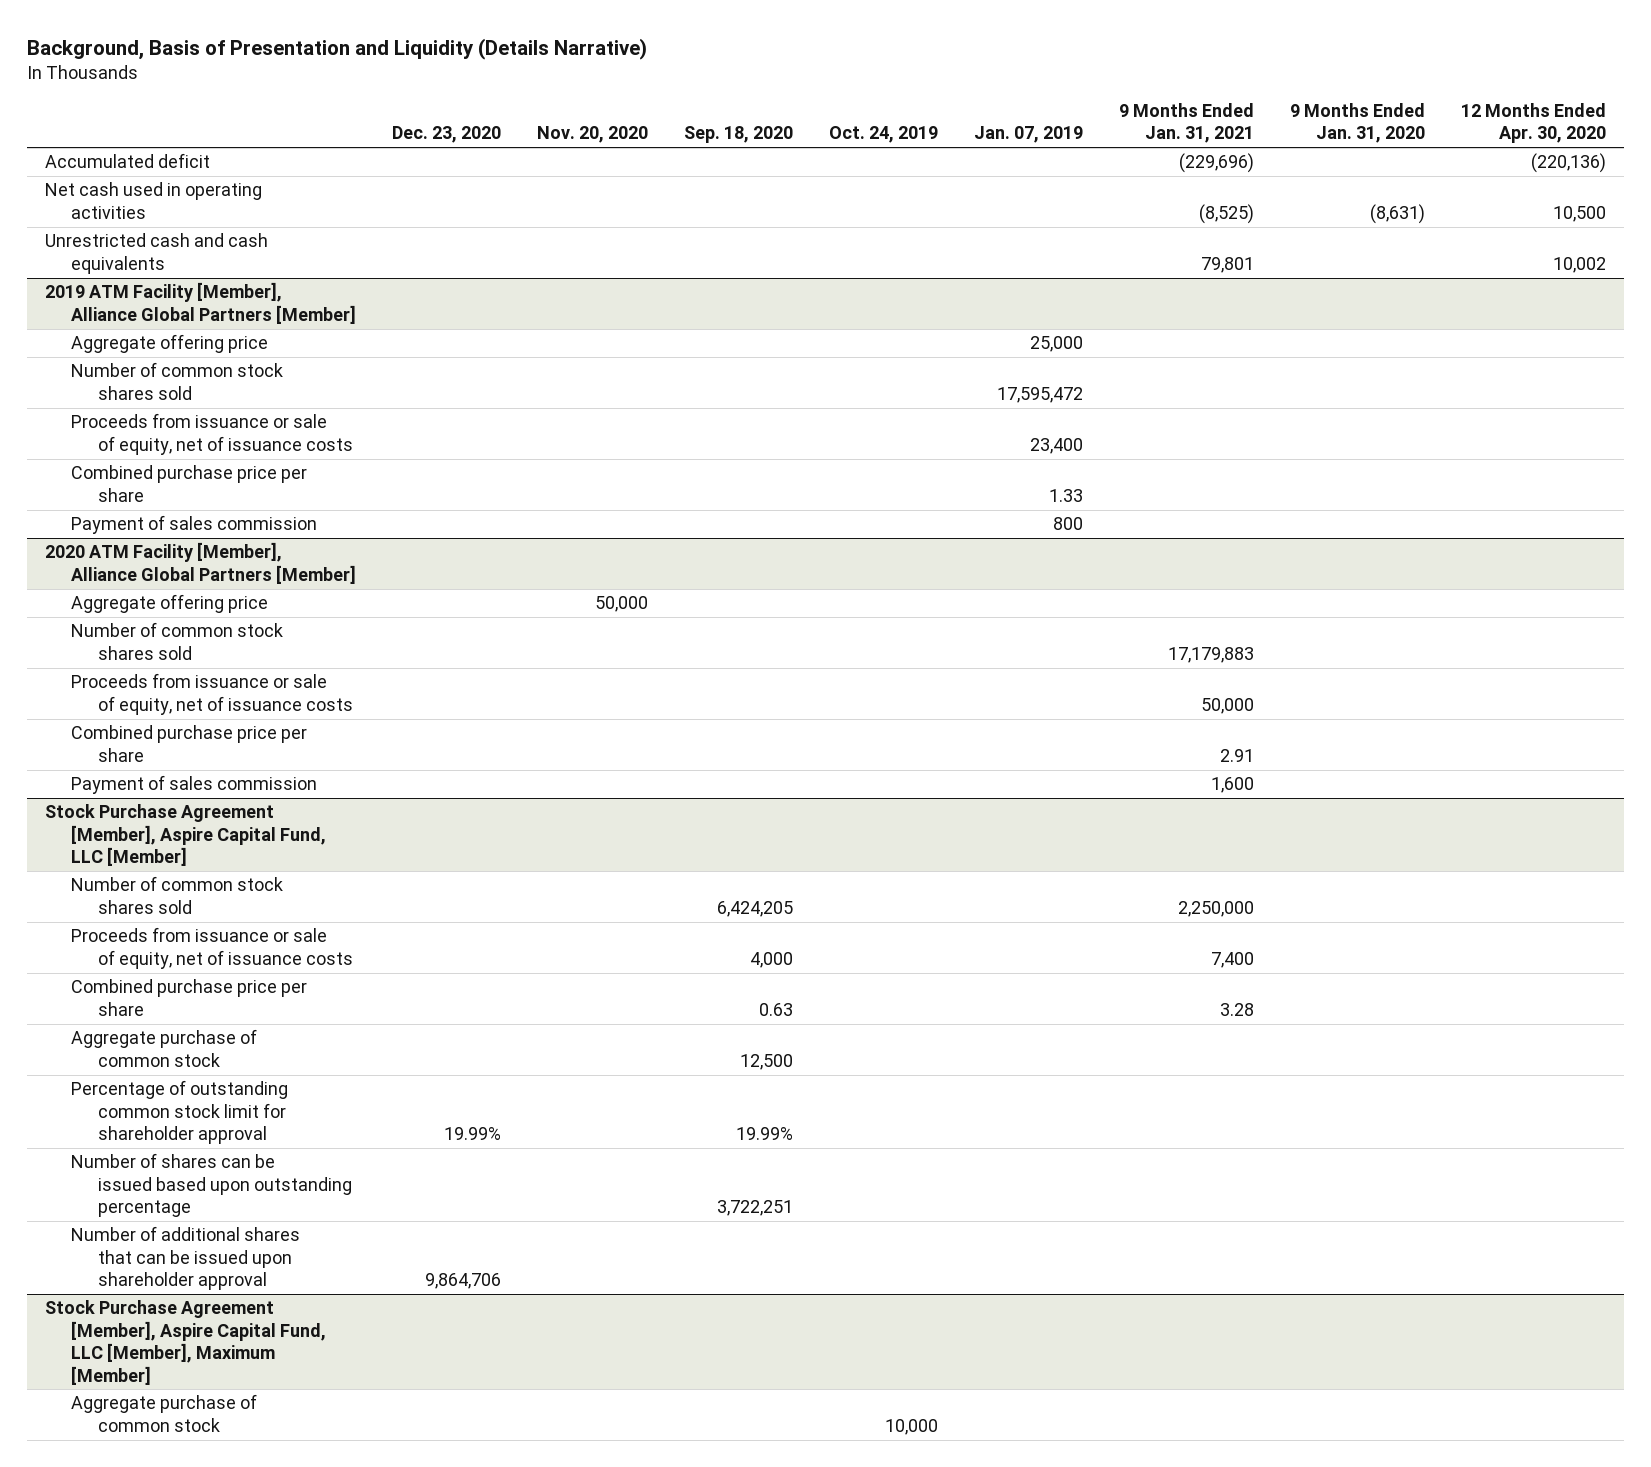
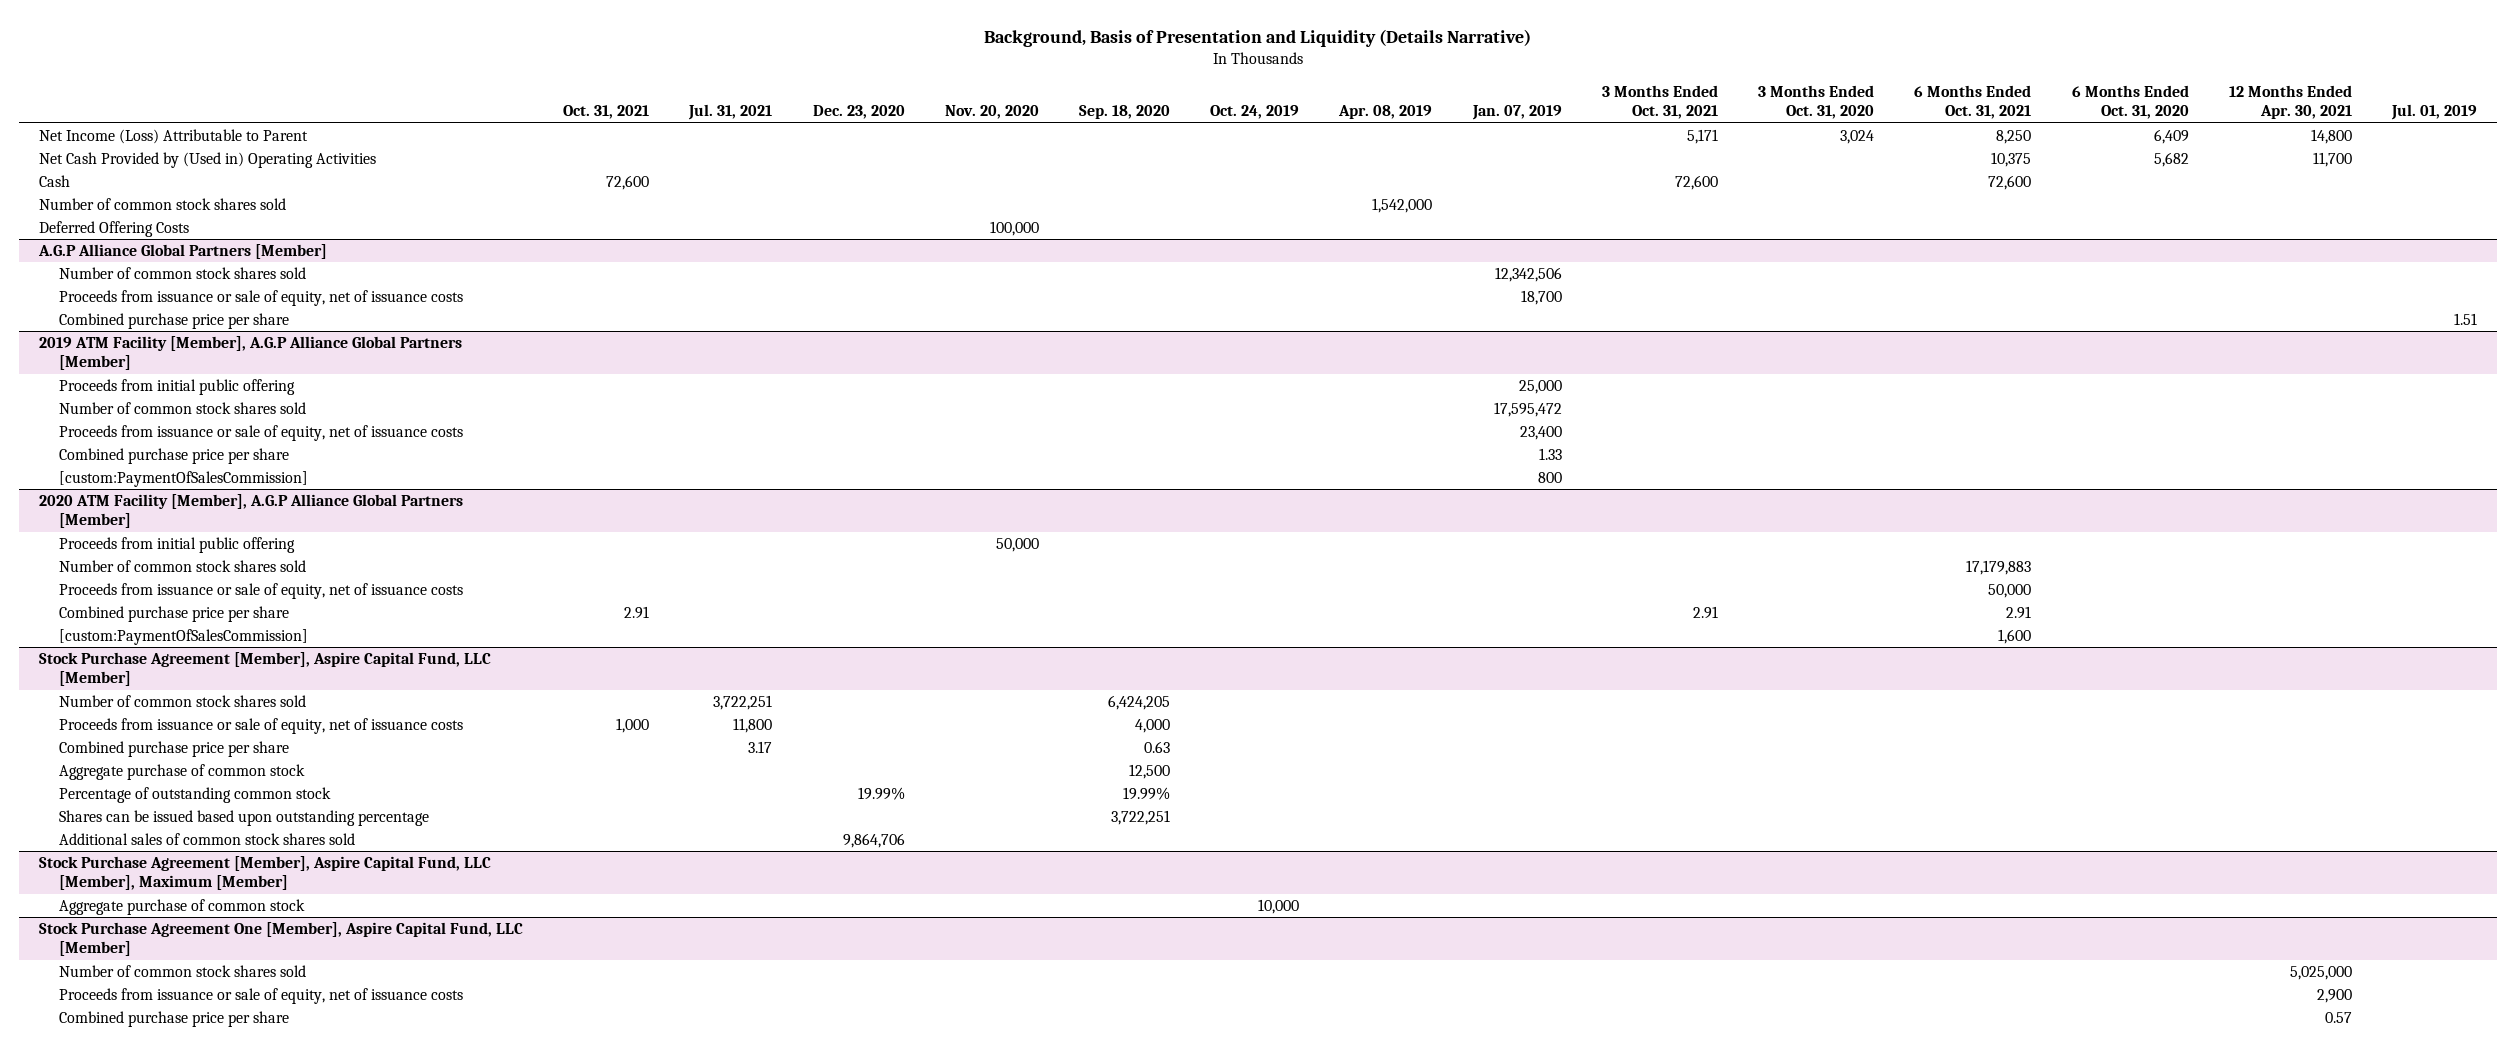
[1119,103,1255,144] 9 Months Ended Jan. 31, 2021 -> none
[1290,103,1426,144] 9 Months Ended Jan. 31, 2020 -> none
[1461,103,1607,144] 12 Months Ended Apr. 30, 2020 -> none
none -> [563,105,650,120] Oct. 31, 2021
none -> [688,104,773,121] Jul. 31, 2021
none -> [1338,105,1433,120] Apr. 08, 2019
none -> [1601,85,1718,120] 3 Months Ended Oct. 31, 2021
none -> [1758,85,1875,120] 3 Months Ended Oct. 31, 2020
none -> [1914,85,2032,120] 6 Months Ended Oct. 31, 2021
none -> [2071,85,2189,120] 6 Months Ended Oct. 31, 2020
none -> [2228,85,2352,120] 12 Months Ended Apr. 30, 2021
none -> [2390,104,2477,121] Jul. 01, 2019
[44,153,210,169] Accumulated deficit -> none
[44,233,268,274] Unrestricted cash and cash equivalents -> none
none -> [38,129,308,145] Net Income (Loss) Attributable to Parent
[44,182,262,219] Net cash used in operating activities -> [38,152,376,169] Net Cash Provided by (Used in) Operating Activities
none -> [38,175,70,188] Cash
none -> [38,198,286,211] Number of common stock shares sold
none -> [38,221,189,238] Deferred Offering Costs
none -> [37,244,327,260] A.G.P Alliance Global Partners [Member]
none -> [59,267,307,280] Number of common stock shares sold
none -> [59,290,464,307] Proceeds from issuance or sale of equity, net of issuance costs
none -> [59,313,290,330] Combined purchase price per share
[44,282,357,324] 2019 ATM Facility [Member], Alliance Global Partners [Member] -> [38,336,462,371] 2019 ATM Facility [Member], A.G.P Alliance Global Partners [Member]
[71,334,269,354] Aggregate offering price -> [59,379,296,396] Proceeds from initial public offering
[71,515,318,535] Payment of sales commission -> [59,471,309,488] [custom:PaymentOfSalesCommission]
[44,542,357,584] 2020 ATM Facility [Member], Alliance Global Partners [Member] -> [38,494,463,529] 2020 ATM Facility [Member], A.G.P Alliance Global Partners [Member]
[71,594,269,614] Aggregate offering price -> [59,537,296,554] Proceeds from initial public offering
[71,775,318,795] Payment of sales commission -> [59,629,309,646] [custom:PaymentOfSalesCommission]
[71,1080,289,1145] Percentage of outstanding common stock limit for shareholder approval -> [59,787,332,804] Percentage of outstanding common stock
[71,1153,352,1218] Number of shares can be issued based upon outstanding percentage -> [59,810,430,827] Shares can be issued based upon outstanding percentage
[71,1226,301,1291] Number of additional shares that can be issued upon shareholder approval -> [59,833,356,846] Additional sales of common stock shares sold
none -> [38,922,523,957] Stock Purchase Agreement One [Member], Aspire Capital Fund, LLC [Member]
none -> [59,965,307,978] Number of common stock shares sold
none -> [59,988,464,1005] Proceeds from issuance or sale of equity, net of issuance costs
none -> [59,1011,290,1028] Combined purchase price per share

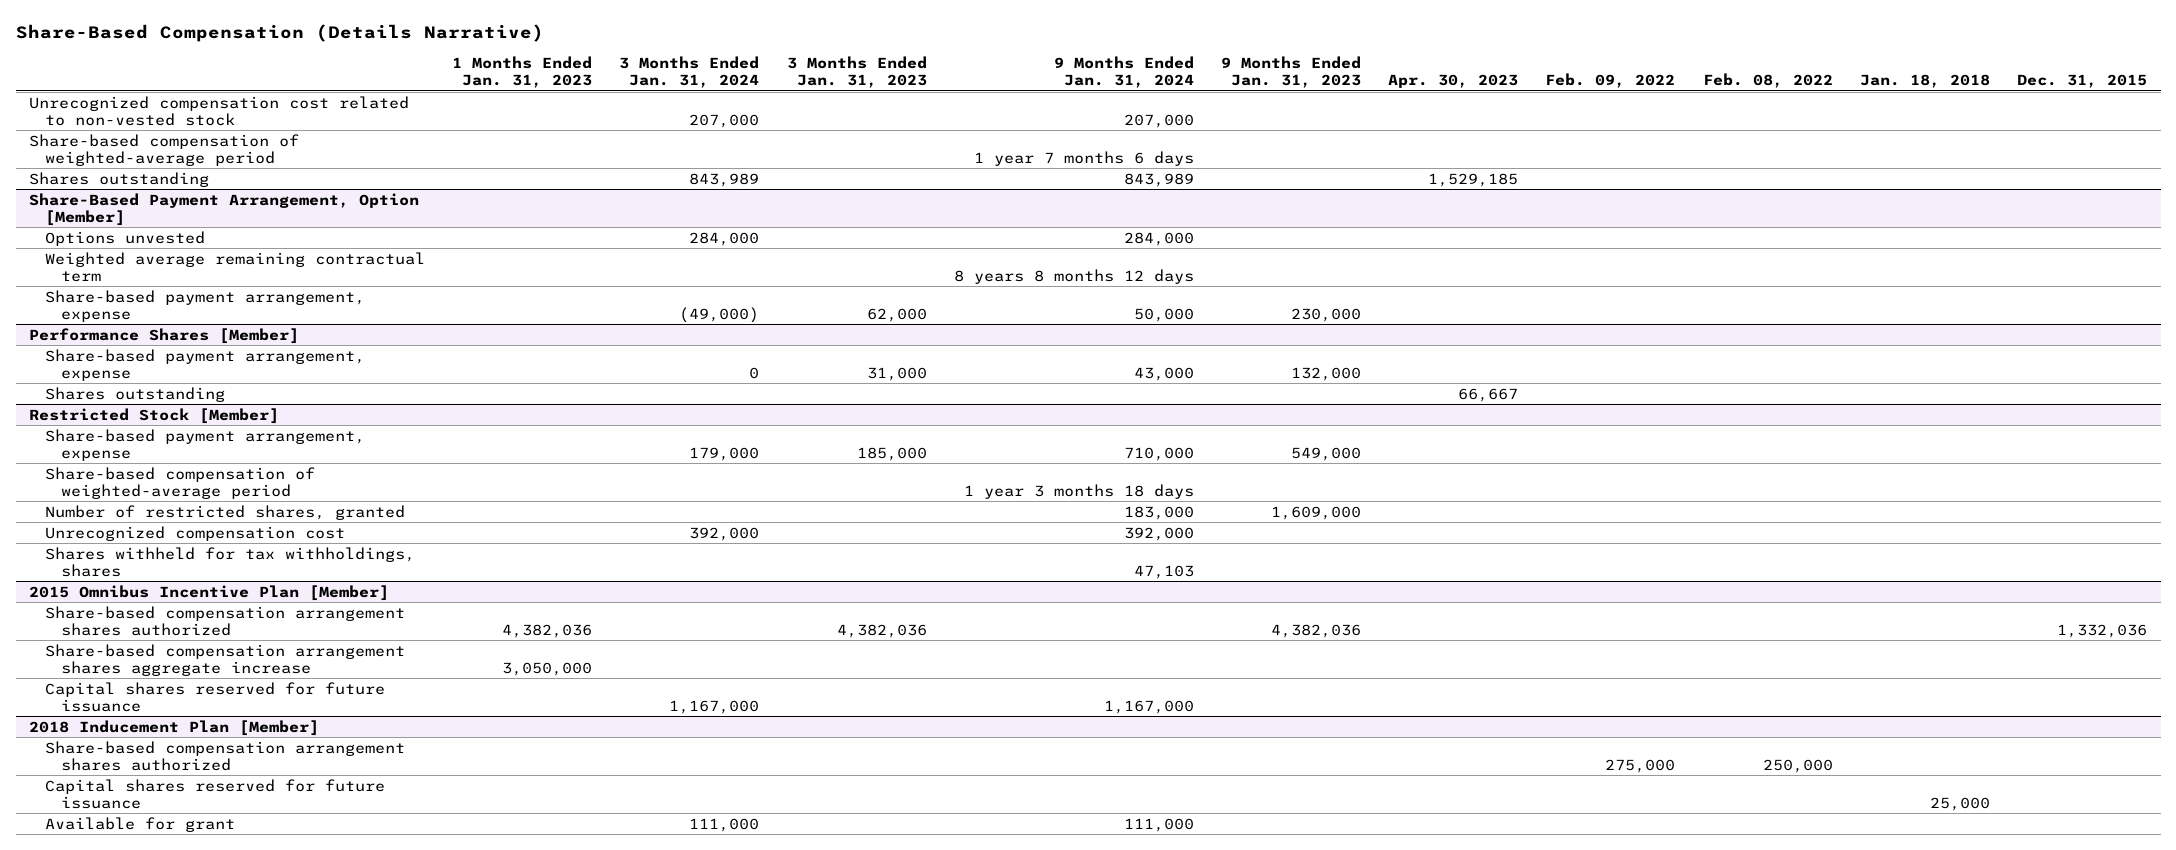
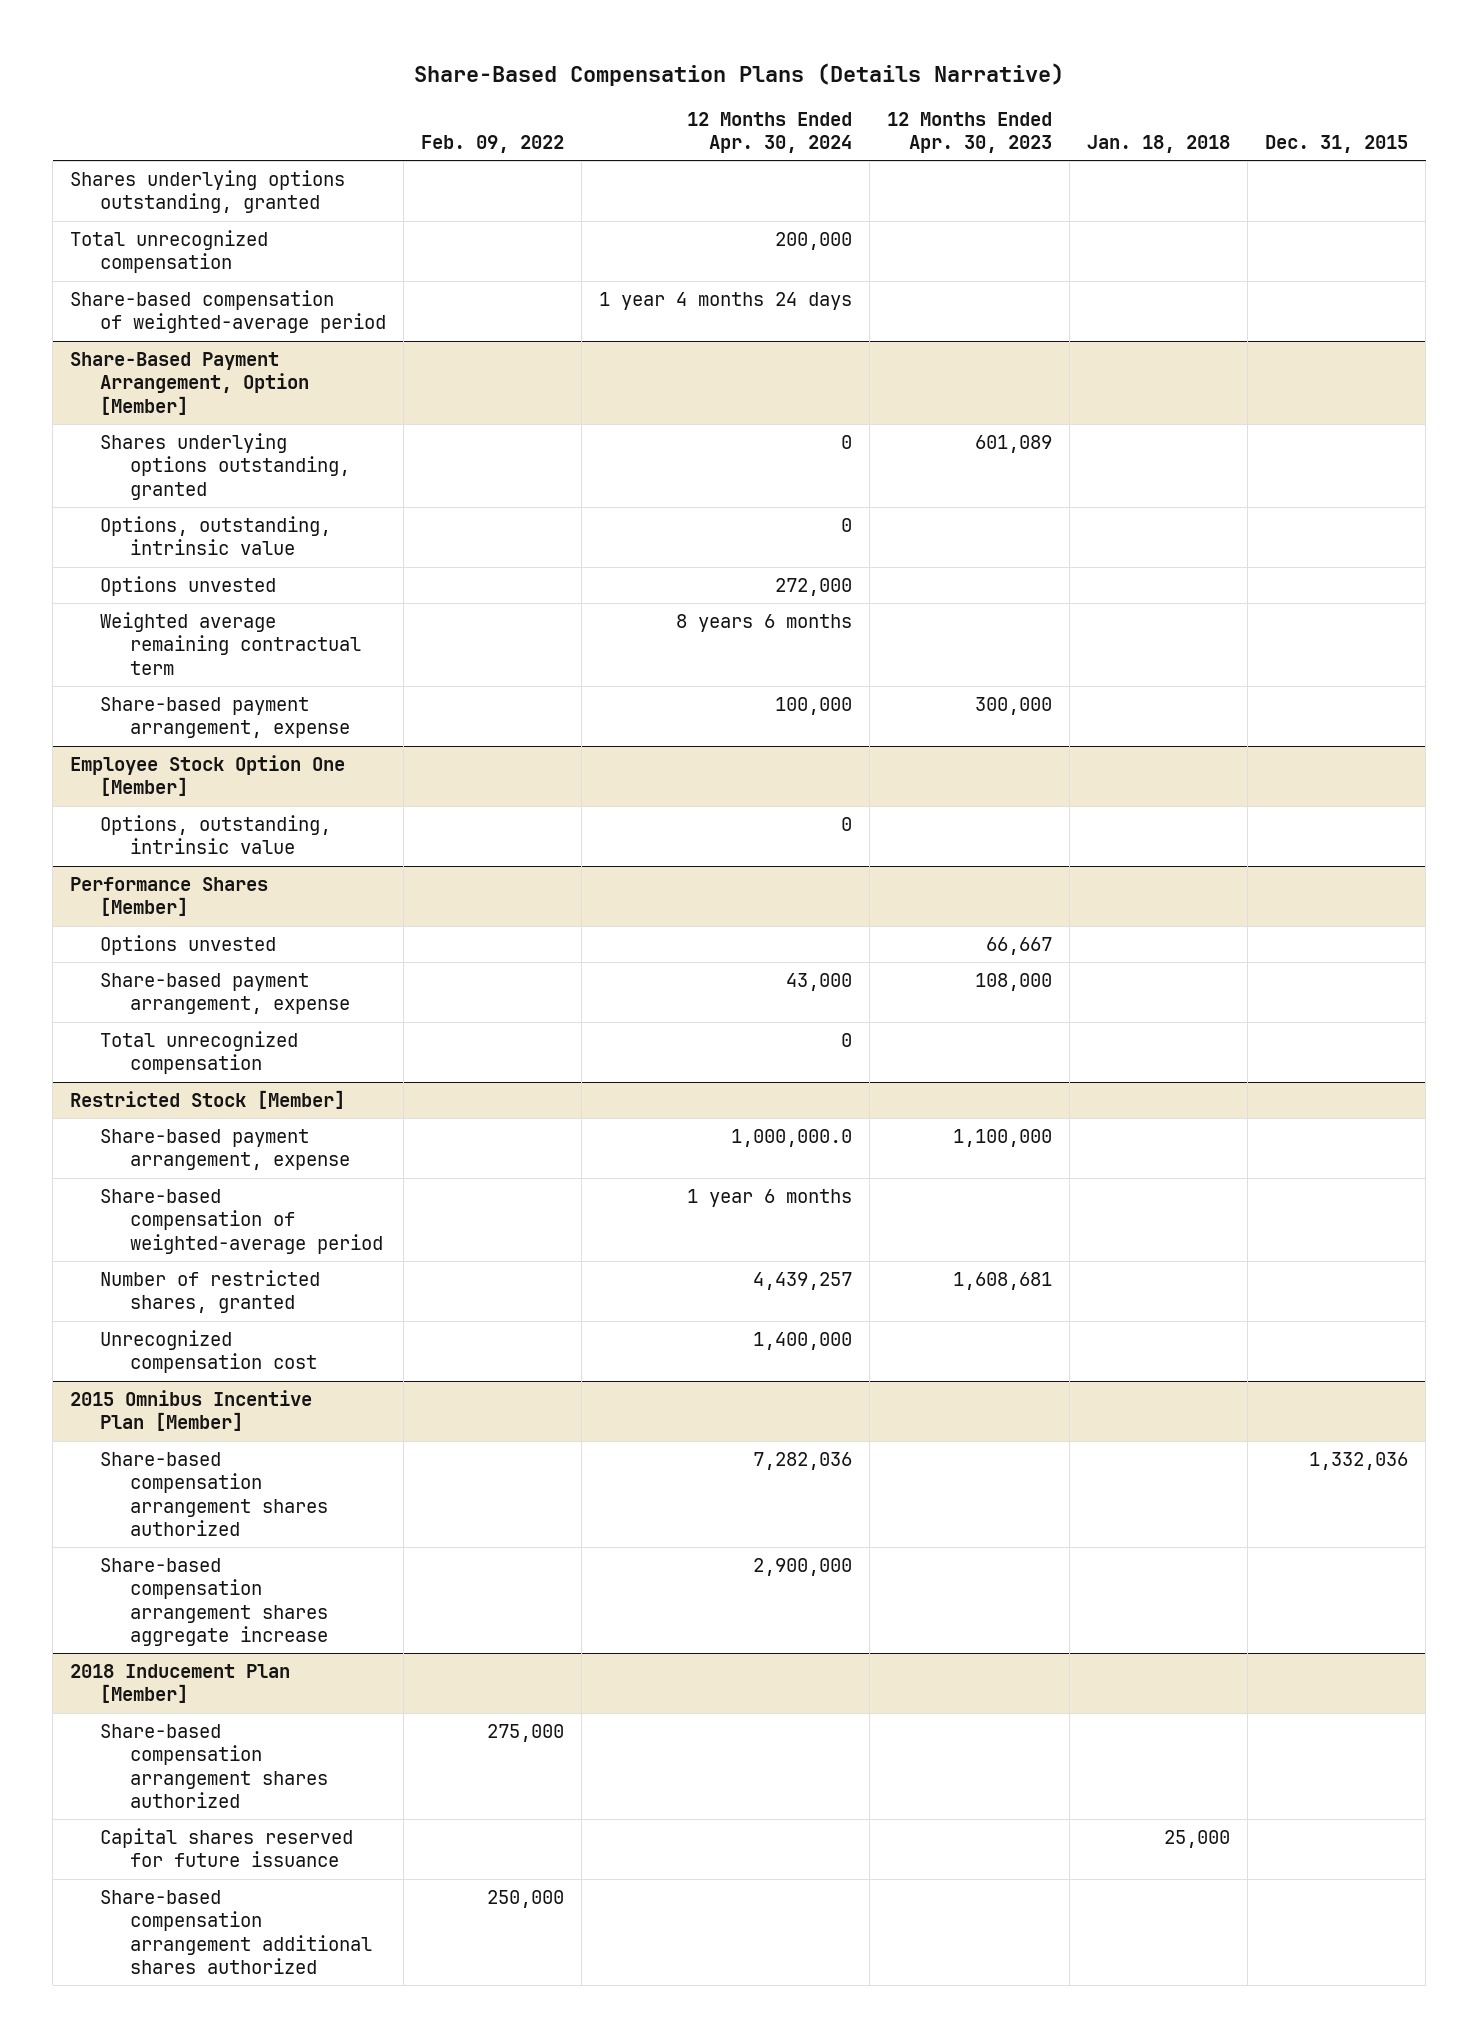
[15,23,544,42] Share-Based Compensation (Details Narrative) -> [414,62,1065,86] Share-Based Compensation Plans (Details Narrative)
[452,55,593,89] 1 Months Ended Jan. 31, 2023 -> none
[619,55,760,89] 3 Months Ended Jan. 31, 2024 -> none
[786,55,927,89] 3 Months Ended Jan. 31, 2023 -> none
[1053,55,1194,89] 9 Months Ended Jan. 31, 2024 -> none
[1221,55,1362,89] 9 Months Ended Jan. 31, 2023 -> none
[1388,74,1519,89] Apr. 30, 2023 -> none
[1702,73,1833,89] Feb. 08, 2022 -> none
none -> [687,111,853,153] 12 Months Ended Apr. 30, 2024
none -> [887,111,1053,153] 12 Months Ended Apr. 30, 2023
none -> [70,169,346,214] Shares underlying options outstanding, granted
[29,95,410,126] Unrecognized compensation cost related to non-vested stock -> [70,229,269,274] Total unrecognized compensation
[29,171,210,187] Shares outstanding -> none
none -> [99,432,350,500] Shares underlying options outstanding, granted
none -> [99,515,331,556] Options, outstanding, intrinsic value
none -> [70,754,346,797] Employee Stock Option One [Member]
none -> [99,814,331,855] Options, outstanding, intrinsic value
none -> [99,934,276,955] Options unvested
[45,386,226,402] Shares outstanding -> none
none -> [99,1030,298,1075] Total unrecognized compensation
[45,546,416,577] Shares withheld for tax withholdings, shares -> none
[45,681,386,712] Capital shares reserved for future issuance -> none
[45,816,236,832] Available for grant -> none
none -> [99,1889,372,1974] Share-based compensation arrangement additional shares authorized

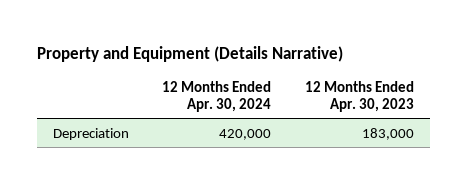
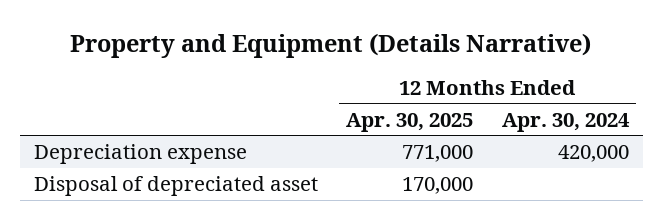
[304,81,414,113] 12 Months Ended Apr. 30, 2023 -> none
none -> [346,112,474,132] Apr. 30, 2025
[53,127,130,140] Depreciation -> [34,144,248,165] Depreciation expense
none -> [34,176,319,197] Disposal of depreciated asset

